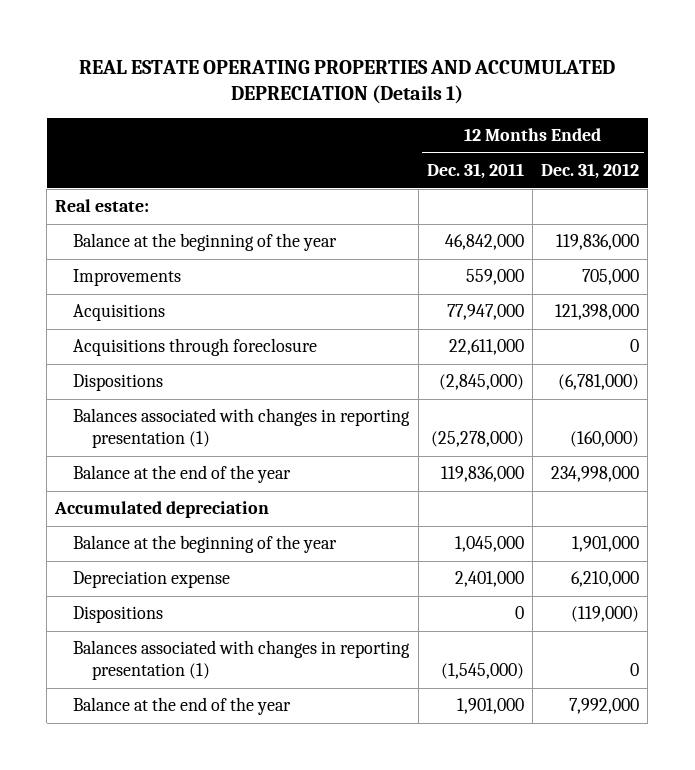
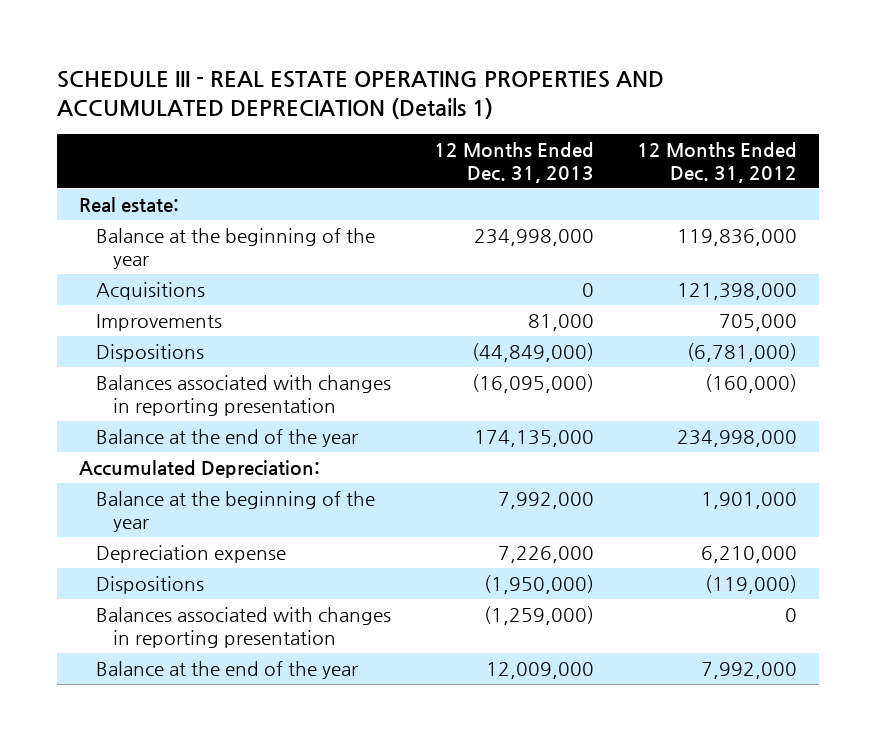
[79,59,616,105] REAL ESTATE OPERATING PROPERTIES AND ACCUMULATED DEPRECIATION (Details 1) -> [57,71,665,120] SCHEDULE III - REAL ESTATE OPERATING PROPERTIES AND ACCUMULATED DEPRECIATION (Details 1)
[426,163,524,180] Dec. 31, 2011 -> none
none -> [434,141,595,183] 12 Months Ended Dec. 31, 2013
[73,338,318,357] Acquisitions through foreclosure -> none
[73,269,182,287] Improvements -> [95,314,222,332] Improvements
[73,408,411,448] Balances associated with changes in reporting presentation (1) -> [95,375,391,416] Balances associated with changes in reporting presentation
[54,501,270,519] Accumulated depreciation -> [78,460,320,479] Accumulated Depreciation:
[73,640,411,680] Balances associated with changes in reporting presentation (1) -> [95,607,391,648] Balances associated with changes in reporting presentation

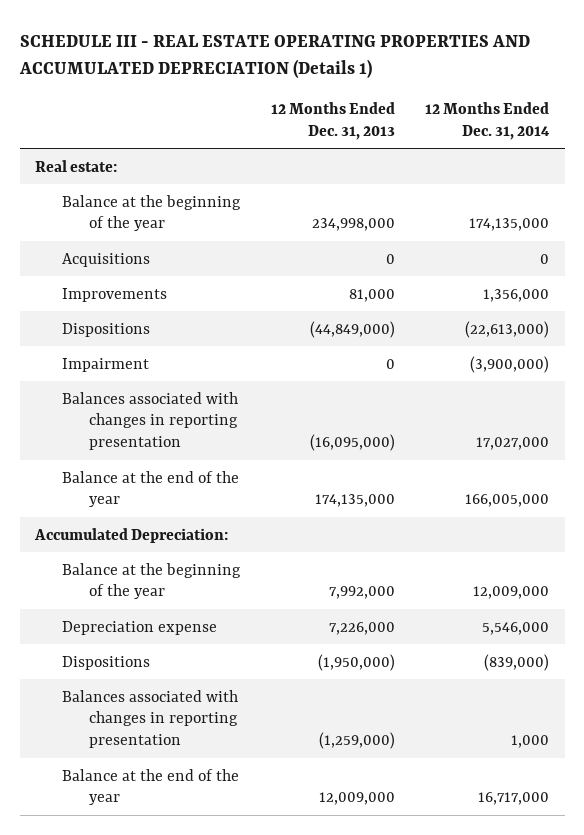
[637,141,798,183] 12 Months Ended Dec. 31, 2012 -> none
none -> [425,101,551,140] 12 Months Ended Dec. 31, 2014
none -> [62,357,150,372] Impairment

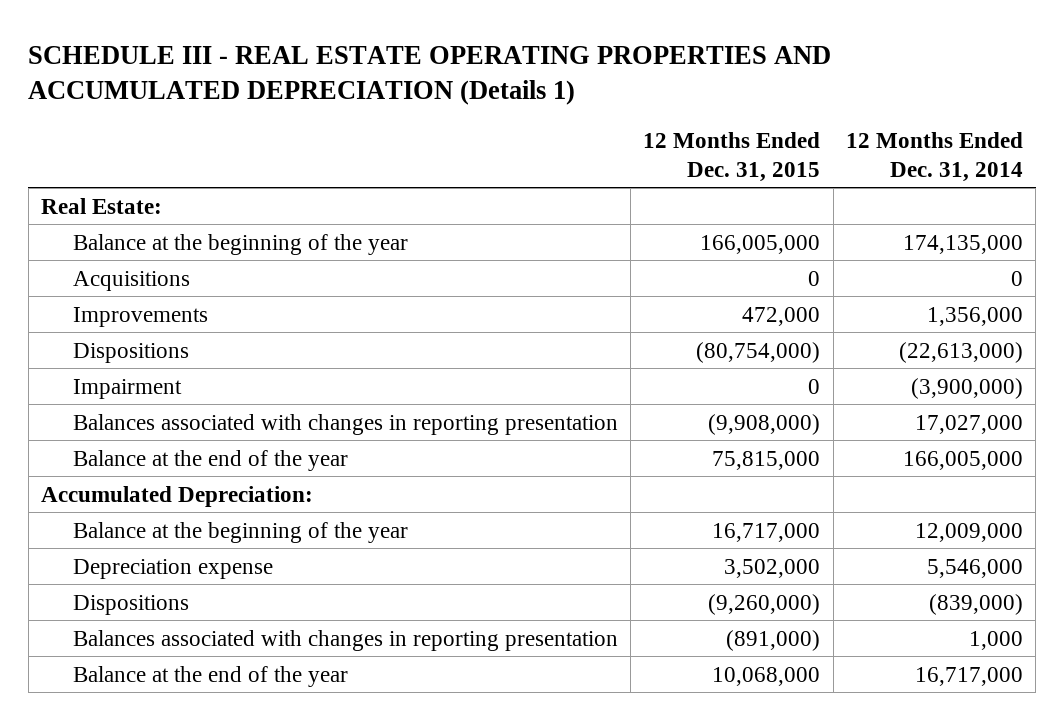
[270,101,395,140] 12 Months Ended Dec. 31, 2013 -> none
none -> [643,131,821,182] 12 Months Ended Dec. 31, 2015
[34,159,117,172] Real estate: -> [41,197,163,214] Real Estate:

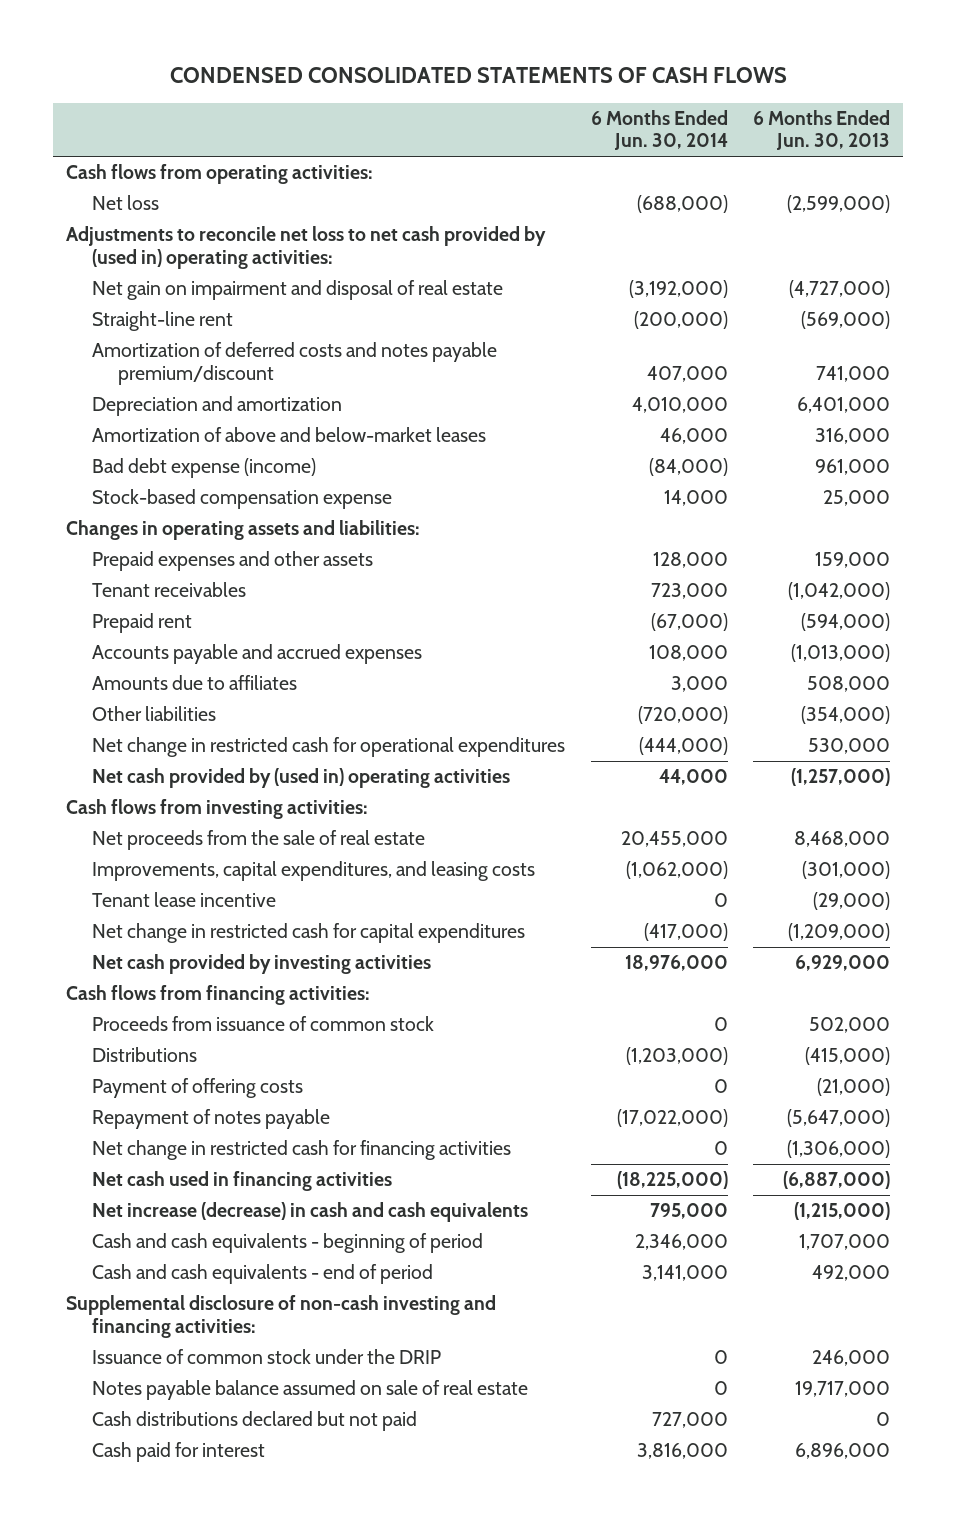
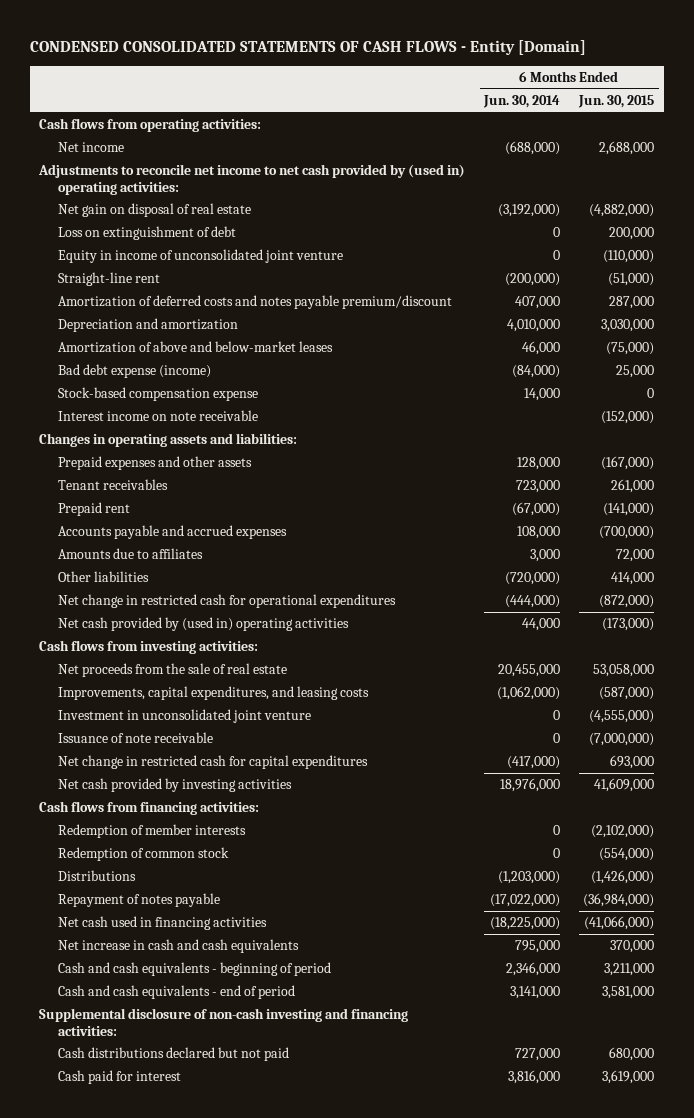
[170,67,788,84] CONDENSED CONSOLIDATED STATEMENTS OF CASH FLOWS -> [29,39,586,55] CONDENSED CONSOLIDATED STATEMENTS OF CASH FLOWS - Entity [Domain]
[753,110,891,151] 6 Months Ended Jun. 30, 2013 -> none
none -> [578,94,655,108] Jun. 30, 2015
[92,195,160,211] Net loss -> [58,142,125,153] Net income
[66,226,547,269] Adjustments to reconcile net loss to net cash provided by (used in) operating activities: -> [38,164,466,195] Adjustments to reconcile net income to net cash provided by (used in) operating activities:
[92,280,504,301] Net gain on impairment and disposal of real estate -> [58,203,252,218] Net gain on disposal of real estate
none -> [58,226,237,241] Loss on extinguishment of debt
none -> [58,249,344,264] Equity in income of unconsolidated joint venture
none -> [58,410,259,422] Interest income on note receivable
[92,892,277,908] Tenant lease incentive -> none
none -> [58,709,312,724] Investment in unconsolidated joint venture
none -> [58,732,214,744] Issuance of note receivable
[92,1016,435,1032] Proceeds from issuance of common stock -> none
none -> [58,824,247,839] Redemption of member interests
none -> [58,847,230,862] Redemption of common stock
[92,1078,304,1099] Payment of offering costs -> none
[92,1140,512,1161] Net change in restricted cash for financing activities -> none
[92,1202,529,1223] Net increase (decrease) in cash and cash equivalents -> [58,939,300,954] Net increase in cash and cash equivalents
[92,1349,442,1365] Issuance of common stock under the DRIP -> none
[92,1380,529,1401] Notes payable balance assumed on sale of real estate -> none

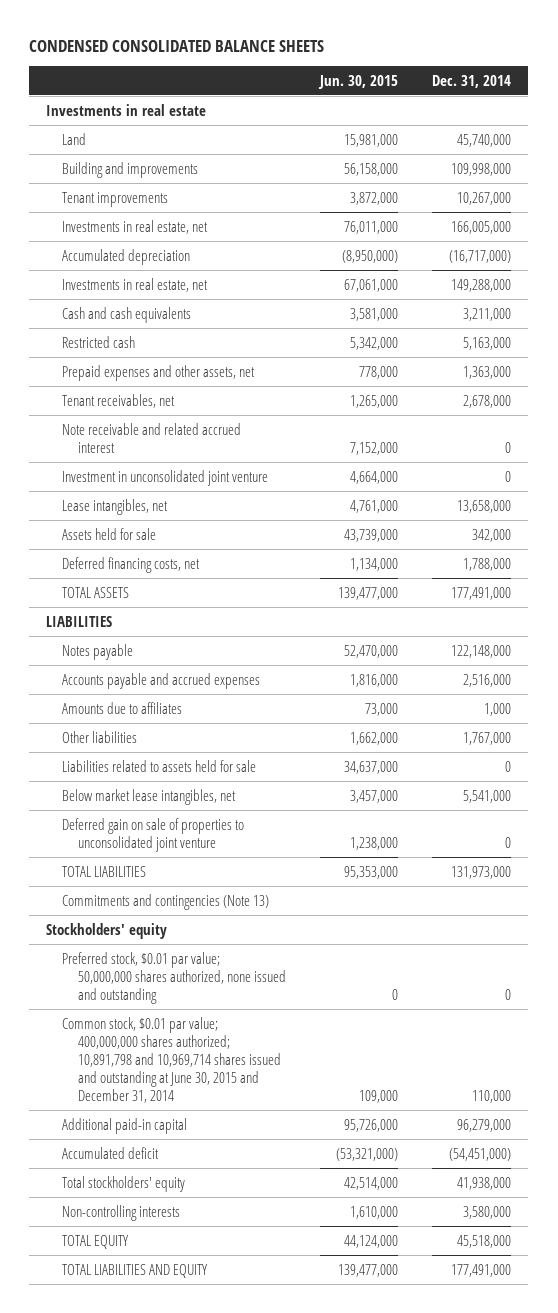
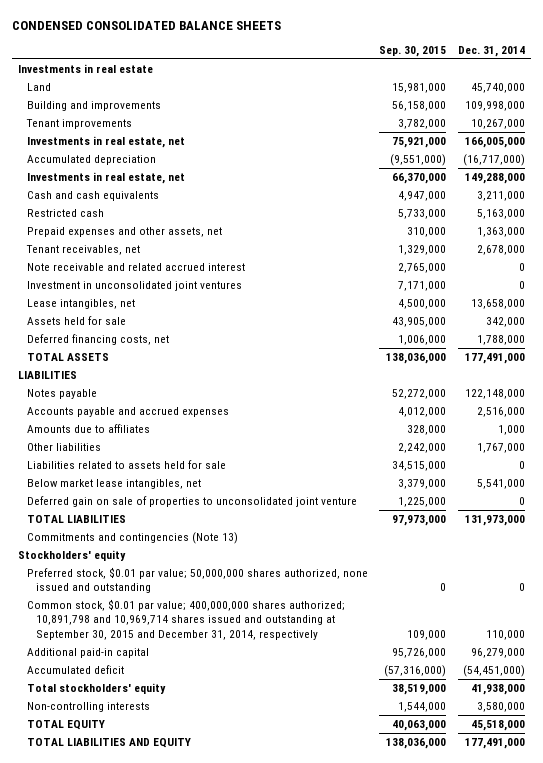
[318,74,399,89] Jun. 30, 2015 -> none
none -> [379,45,447,57] Sep. 30, 2015
[62,469,269,486] Investment in unconsolidated joint venture -> [26,280,242,291] Investment in unconsolidated joint ventures
[62,1016,282,1103] Common stock, $0.01 par value; 400,000,000 shares authorized; 10,891,798 and 10,969,714 shares issued and outstanding at June 30, 2015 and December 31, 2014 -> [26,598,345,640] Common stock, $0.01 par value; 400,000,000 shares authorized; 10,891,798 and 10,969,714 shares issued and outstanding at September 30, 2015 and December 31, 2014, respectively

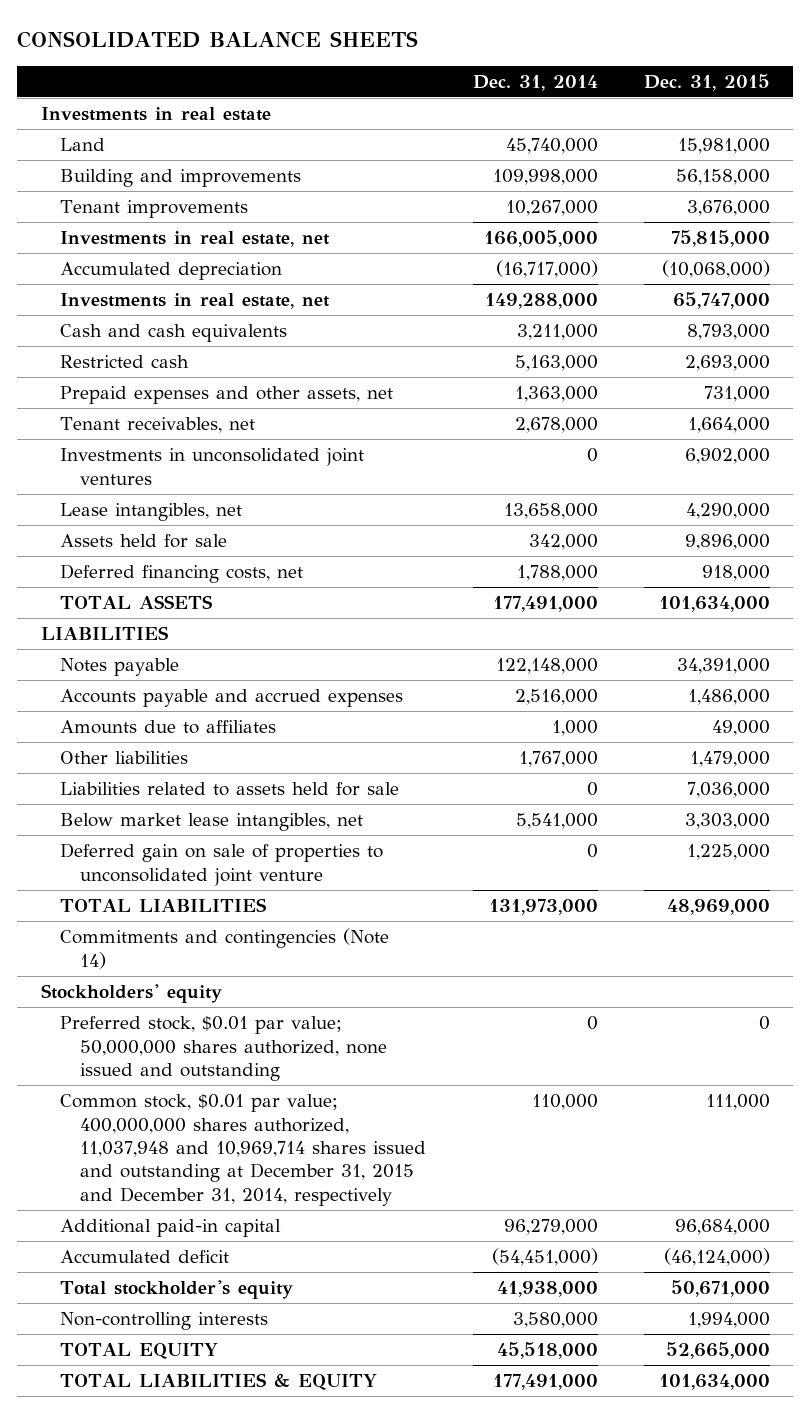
[12,20,282,30] CONDENSED CONSOLIDATED BALANCE SHEETS -> [17,30,419,48] CONSOLIDATED BALANCE SHEETS
[379,45,447,57] Sep. 30, 2015 -> none
none -> [643,73,770,91] Dec. 31, 2015
[26,262,245,271] Note receivable and related accrued interest -> none
[26,280,242,291] Investment in unconsolidated joint ventures -> [60,448,365,485] Investments in unconsolidated joint ventures
[26,531,238,544] Commitments and contingencies (Note 13) -> [60,928,390,969] Commitments and contingencies (Note 14)
[26,598,345,640] Common stock, $0.01 par value; 400,000,000 shares authorized; 10,891,798 and 10,969,714 shares issued and outstanding at September 30, 2015 and December 31, 2014, respectively -> [60,1094,427,1206] Common stock, $0.01 par value; 400,000,000 shares authorized, 11,037,948 and 10,969,714 shares issued and outstanding at December 31, 2015 and December 31, 2014, respectively
[26,682,166,694] Total stockholders' equity -> [60,1280,294,1300] Total stockholder's equity
[26,737,191,748] TOTAL LIABILITIES AND EQUITY -> [60,1373,378,1391] TOTAL LIABILITIES & EQUITY

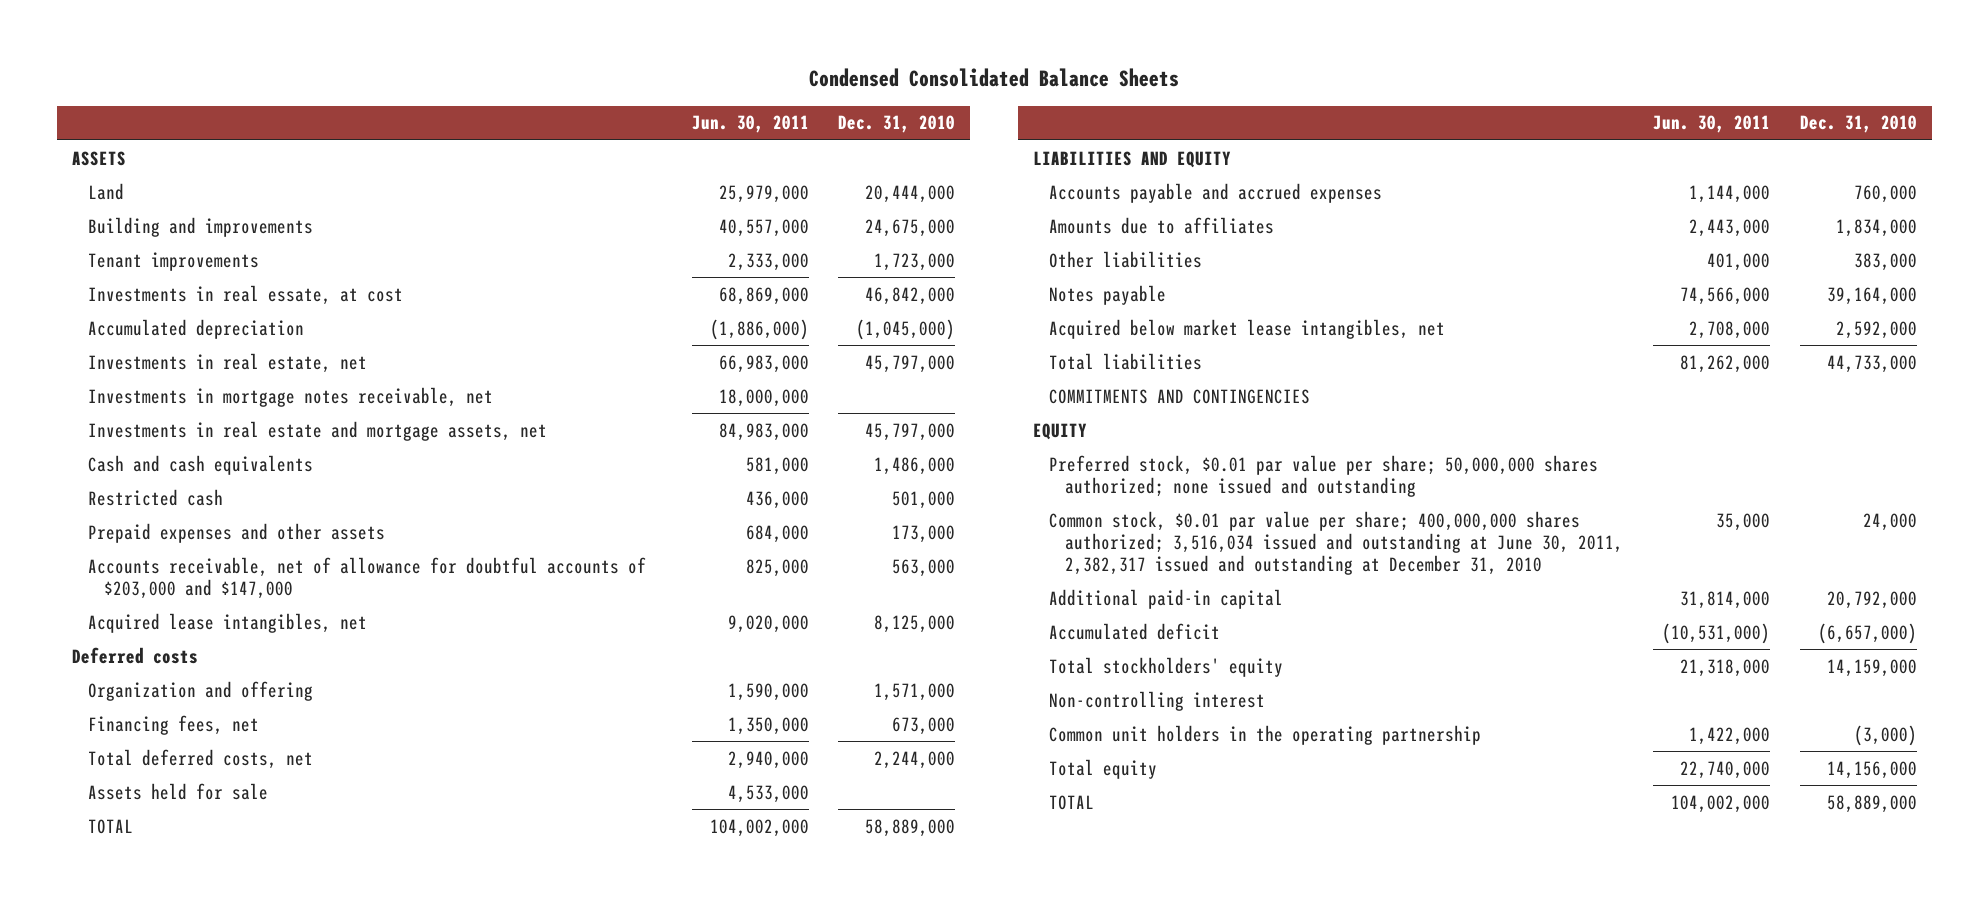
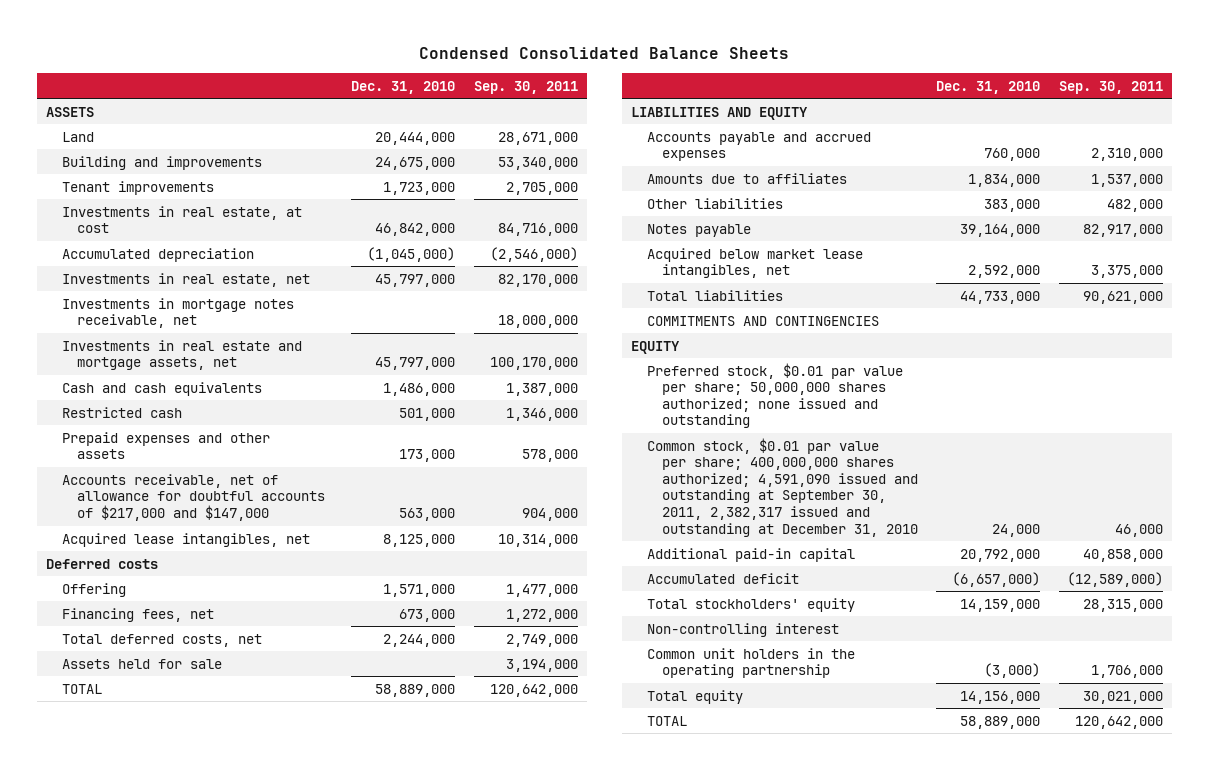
[691,115,809,134] Jun. 30, 2011 -> none
none -> [473,80,578,94] Sep. 30, 2011
[87,284,403,305] Investments in real essate, at cost -> [61,205,302,234] Investments in real estate, at cost
[87,556,646,599] Accounts receivable, net of allowance for doubtful accounts of $203,000 and $147,000 -> [61,473,325,521] Accounts receivable, net of allowance for doubtful accounts of $217,000 and $147,000
[87,680,313,701] Organization and offering -> [61,582,126,597] Offering
[1048,510,1623,575] Common stock, $0.01 par value per share; 400,000,000 shares authorized; 3,516,034 issued and outstanding at June 30, 2011, 2,382,317 issued and outstanding at December 31, 2010 -> [646,437,918,537] Common stock, $0.01 par value per share; 400,000,000 shares authorized; 4,591,090 issued and outstanding at September 30, 2011, 2,382,317 issued and outstanding at December 31, 2010

